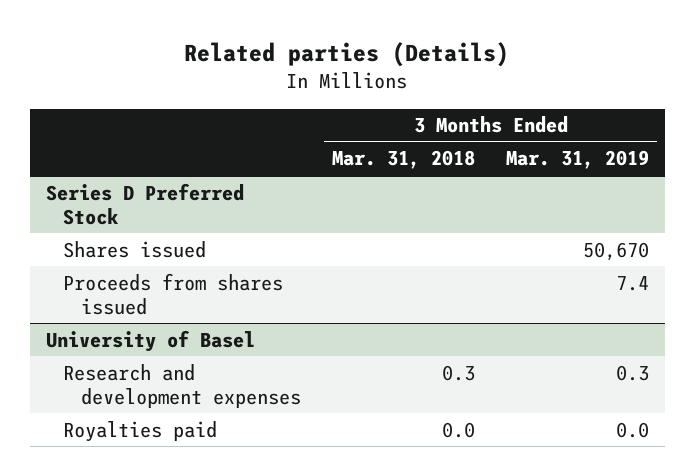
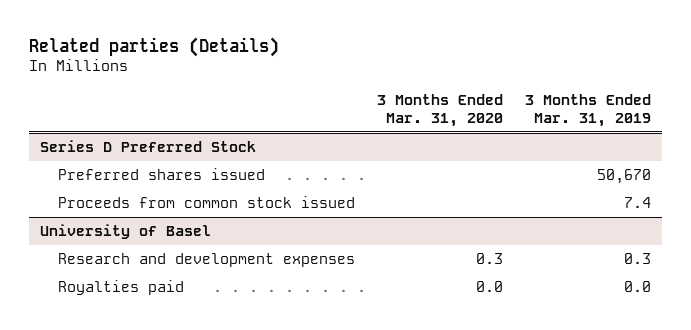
[331,150,475,170] Mar. 31, 2018 -> none
none -> [376,94,503,128] 3 Months Ended Mar. 31, 2020
[63,240,207,258] Shares issued -> [57,167,265,180] Preferred shares issued
[63,272,284,315] Proceeds from shares issued -> [57,195,355,208] Proceeds from common stock issued

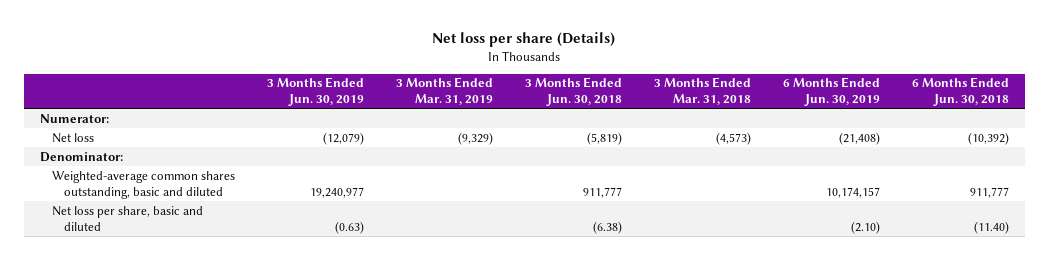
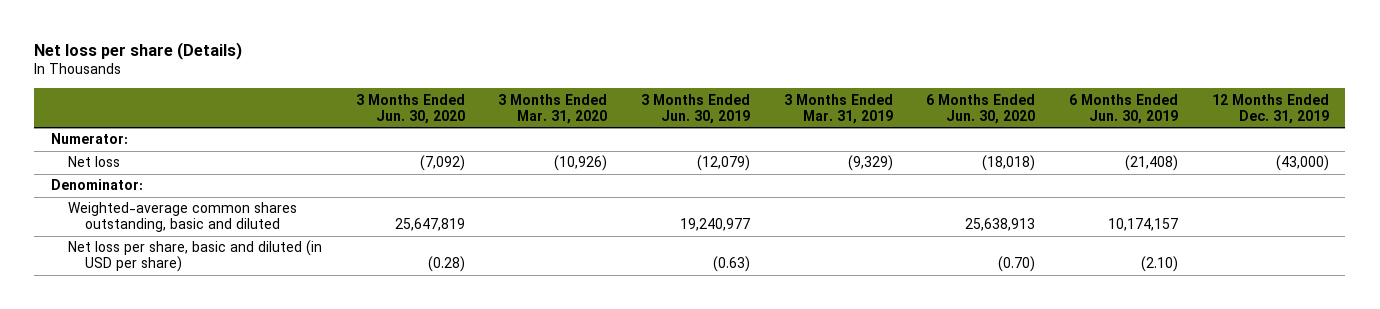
[524,77,622,107] 3 Months Ended Jun. 30, 2018 -> none
[653,77,751,106] 3 Months Ended Mar. 31, 2018 -> none
[911,77,1009,107] 6 Months Ended Jun. 30, 2018 -> none
none -> [355,93,465,124] 3 Months Ended Jun. 30, 2020
none -> [498,93,608,124] 3 Months Ended Mar. 31, 2020
none -> [926,93,1036,124] 6 Months Ended Jun. 30, 2020
none -> [1211,93,1329,124] 12 Months Ended Dec. 31, 2019
[51,205,203,231] Net loss per share, basic and diluted -> [67,240,322,273] Net loss per share, basic and diluted (in USD per share)

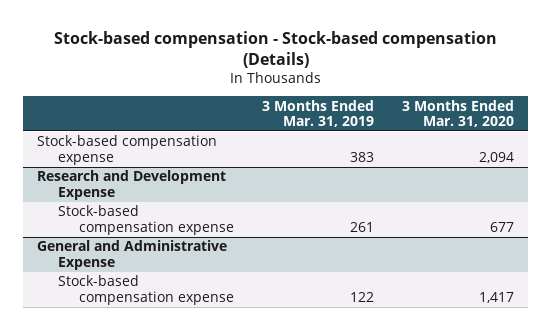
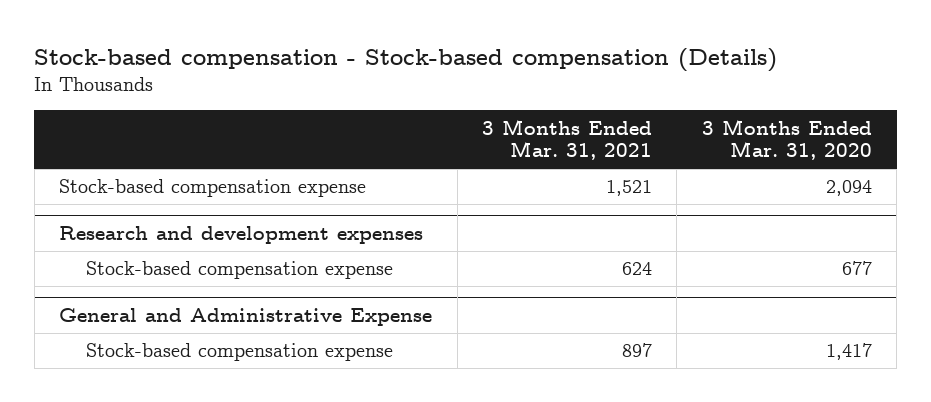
[262,99,375,128] 3 Months Ended Mar. 31, 2019 -> none
none -> [482,118,653,161] 3 Months Ended Mar. 31, 2021
[37,170,227,200] Research and Development Expense -> [59,225,424,244] Research and development expenses

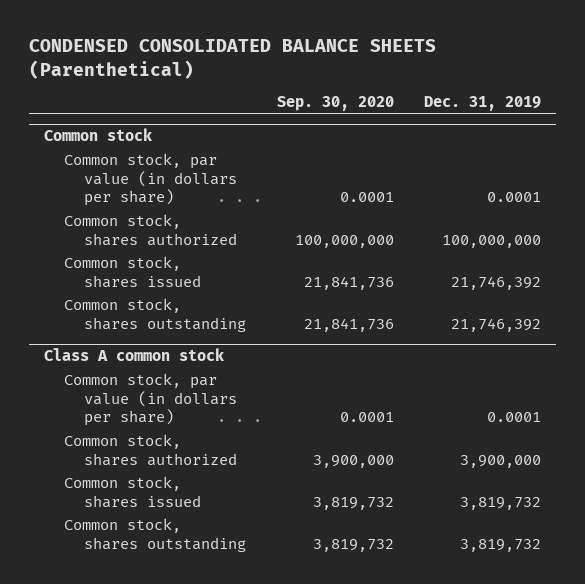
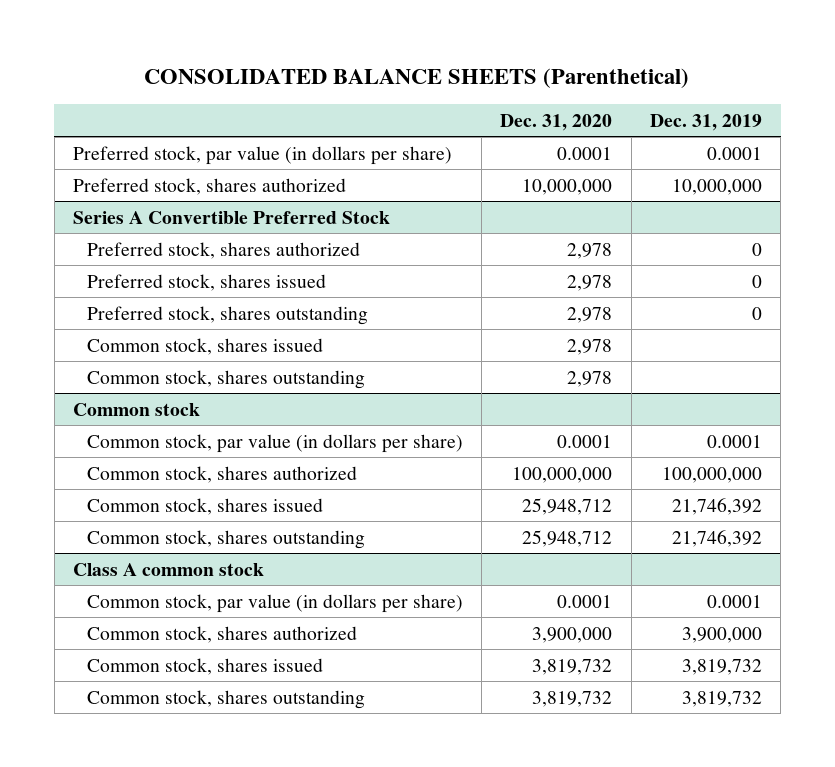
[28,39,436,79] CONDENSED CONSOLIDATED BALANCE SHEETS (Parenthetical) -> [144,68,690,89] CONSOLIDATED BALANCE SHEETS (Parenthetical)
[276,96,394,112] Sep. 30, 2020 -> none
none -> [500,113,613,131] Dec. 31, 2020
none -> [72,145,452,165] Preferred stock, par value (in dollars per share)
none -> [72,177,346,195] Preferred stock, shares authorized
none -> [72,210,390,224] Series A Convertible Preferred Stock
none -> [86,241,360,259] Preferred stock, shares authorized
none -> [86,273,326,291] Preferred stock, shares issued
none -> [86,305,368,325] Preferred stock, shares outstanding
none -> [86,337,323,355] Common stock, shares issued
none -> [86,369,365,389] Common stock, shares outstanding

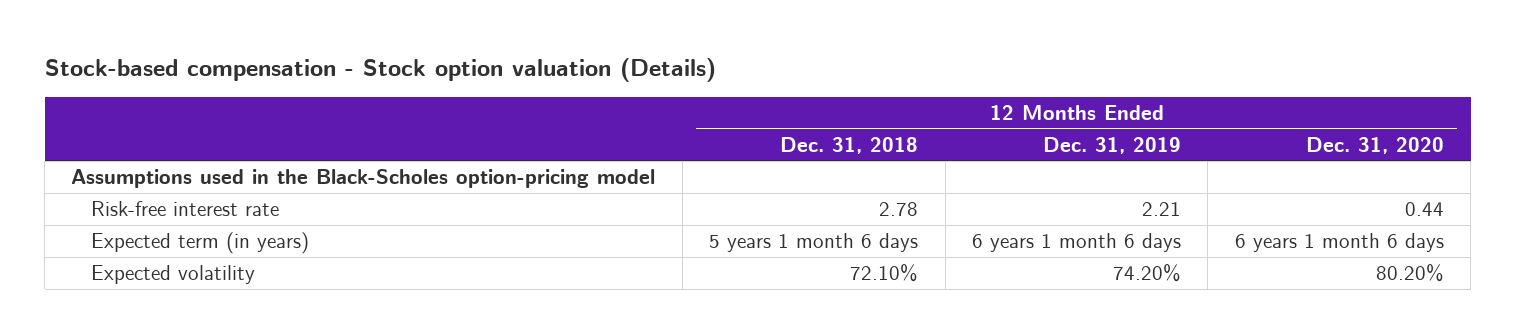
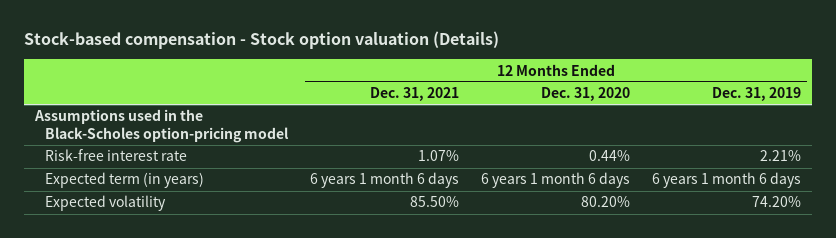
[780,136,919,154] Dec. 31, 2018 -> none
none -> [370,87,460,102] Dec. 31, 2021
[1142,202,1182,217] 2.21 -> [760,150,802,162] 2.21%
[1404,202,1444,217] 0.44 -> [589,150,631,162] 0.44%

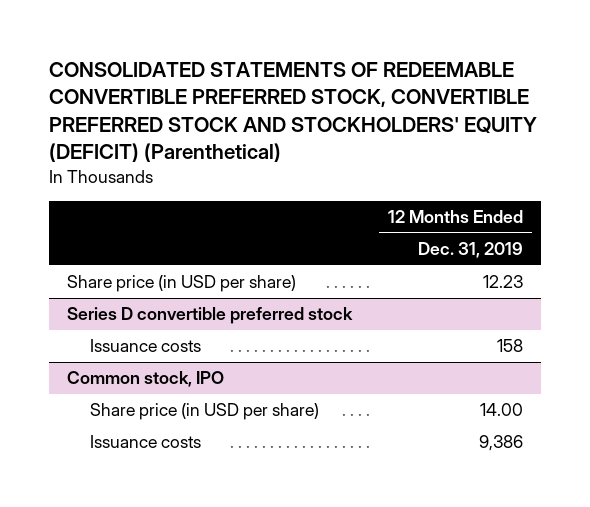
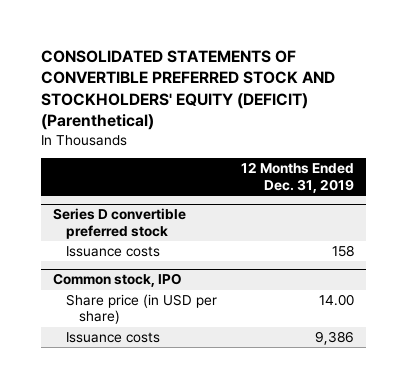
[49,61,538,163] CONSOLIDATED STATEMENTS OF REDEEMABLE CONVERTIBLE PREFERRED STOCK, CONVERTIBLE PREFERRED STOCK AND STOCKHOLDERS' EQUITY (DEFICIT) (Parenthetical) -> [40,49,335,131] CONSOLIDATED STATEMENTS OF CONVERTIBLE PREFERRED STOCK AND STOCKHOLDERS' EQUITY (DEFICIT) (Parenthetical)
[67,275,297,293] Share price (in USD per share) -> none

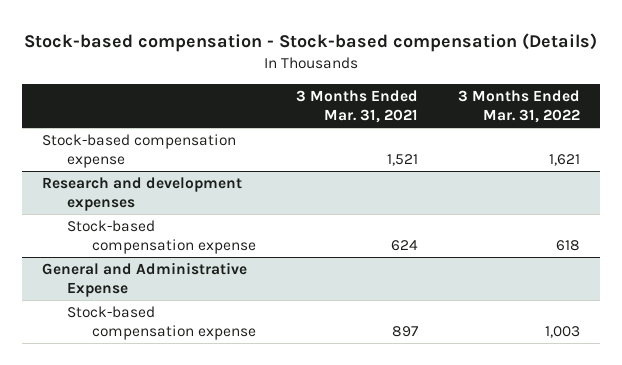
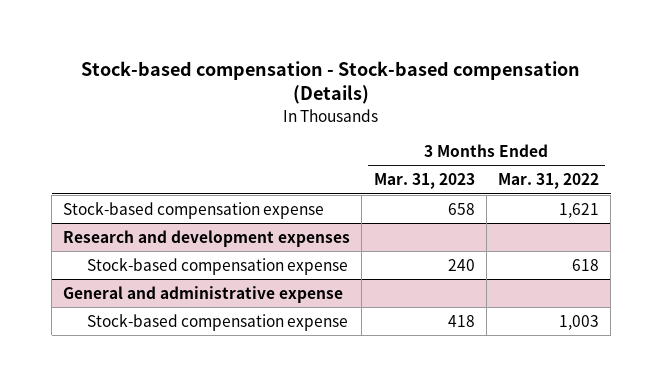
[295,89,418,123] 3 Months Ended Mar. 31, 2021 -> none
none -> [373,173,475,190] Mar. 31, 2023
[42,262,248,298] General and Administrative Expense -> [63,285,344,303] General and administrative expense

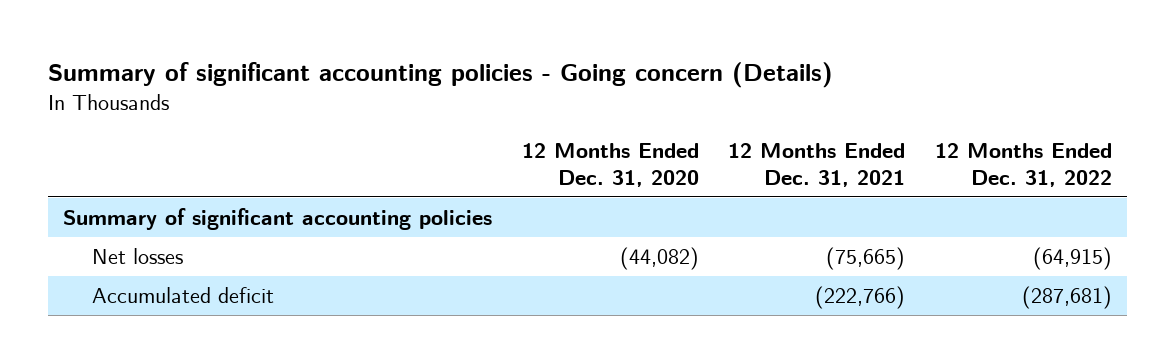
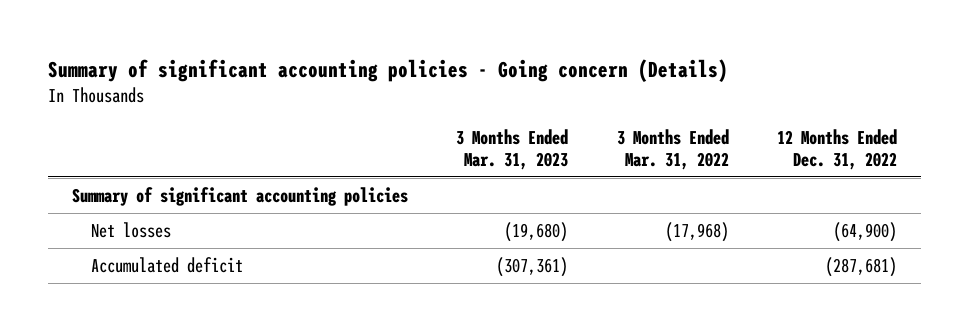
[521,142,699,187] 12 Months Ended Dec. 31, 2020 -> none
[728,142,906,187] 12 Months Ended Dec. 31, 2021 -> none
none -> [456,128,569,170] 3 Months Ended Mar. 31, 2023
none -> [616,128,729,170] 3 Months Ended Mar. 31, 2022
[1032,246,1112,270] (64,915) -> [832,221,897,242] (64,900)

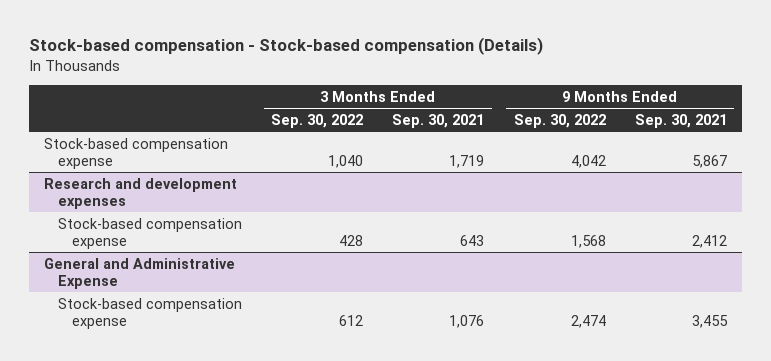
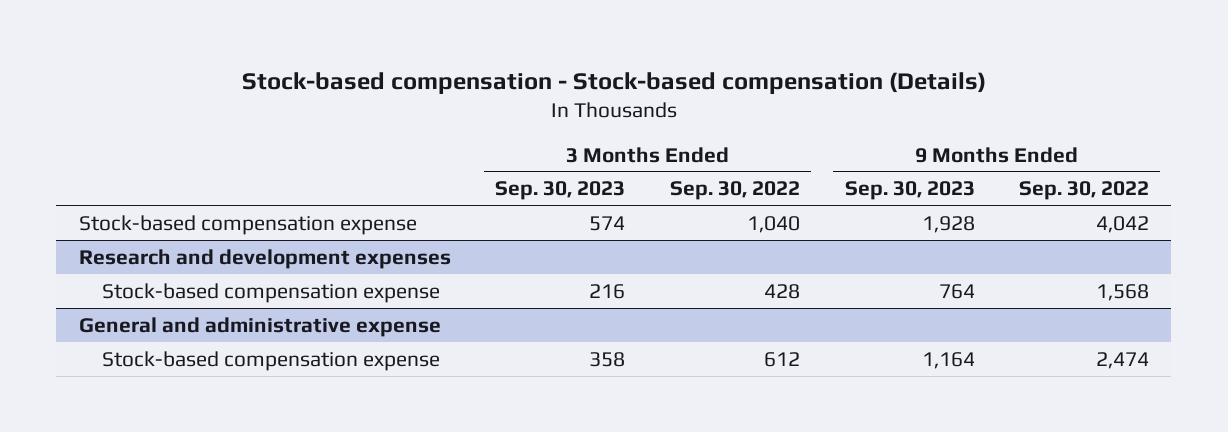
[392,114,485,129] Sep. 30, 2021 -> none
[635,114,728,129] Sep. 30, 2021 -> none
none -> [495,181,626,201] Sep. 30, 2023
none -> [844,181,975,201] Sep. 30, 2023
[43,257,235,290] General and Administrative Expense -> [78,316,441,337] General and administrative expense

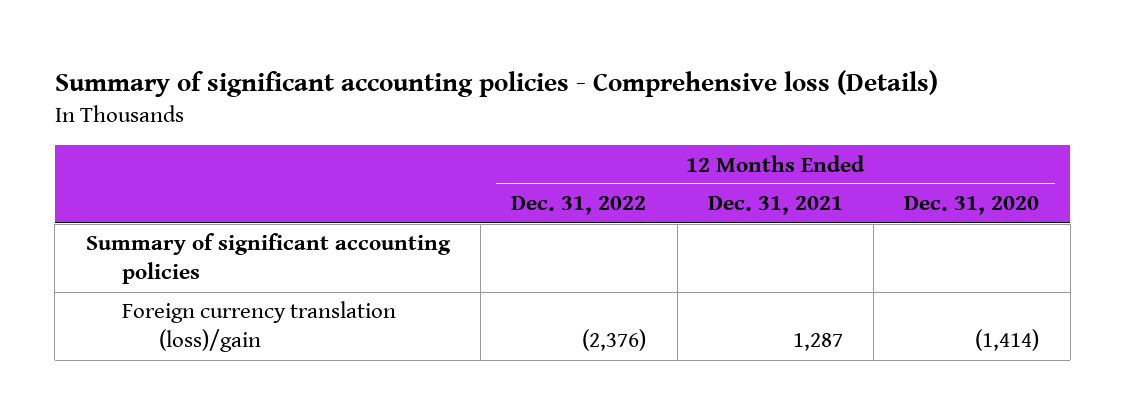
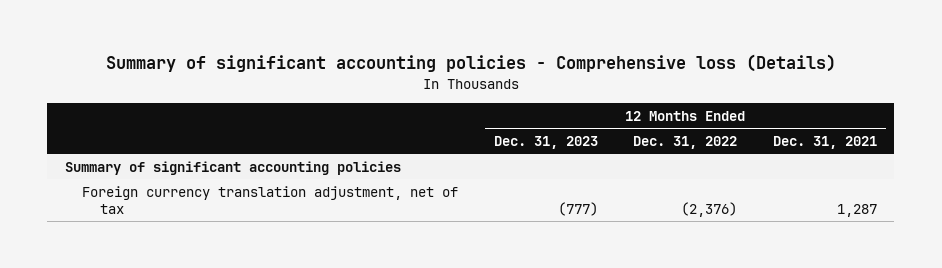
[904,196,1040,216] Dec. 31, 2020 -> none
none -> [493,135,598,149] Dec. 31, 2023
[122,301,397,353] Foreign currency translation (loss)/gain -> [82,185,459,214] Foreign currency translation adjustment, net of tax

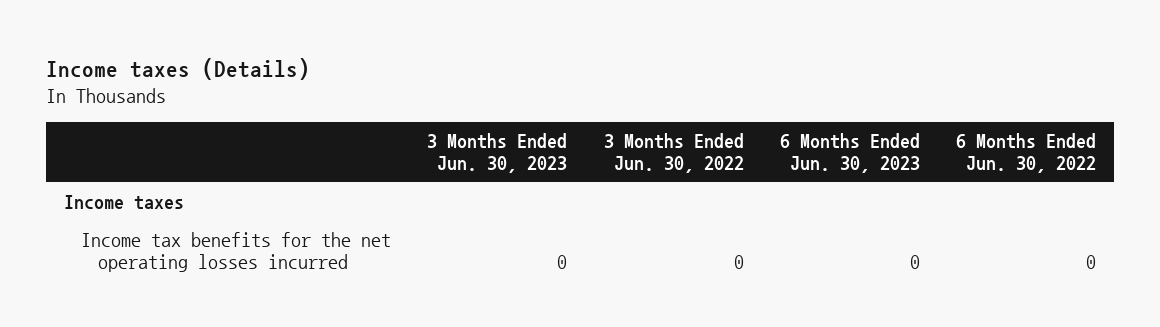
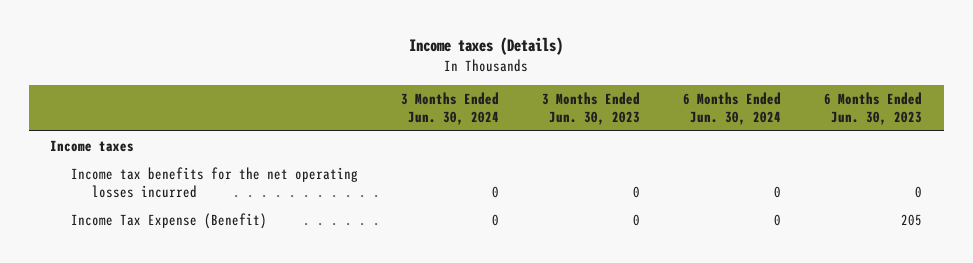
[603,132,744,173] 3 Months Ended Jun. 30, 2022 -> none
[955,132,1096,173] 6 Months Ended Jun. 30, 2022 -> none
none -> [401,92,500,126] 3 Months Ended Jun. 30, 2024
none -> [683,92,782,126] 6 Months Ended Jun. 30, 2024
none -> [71,213,268,230] Income Tax Expense (Benefit)

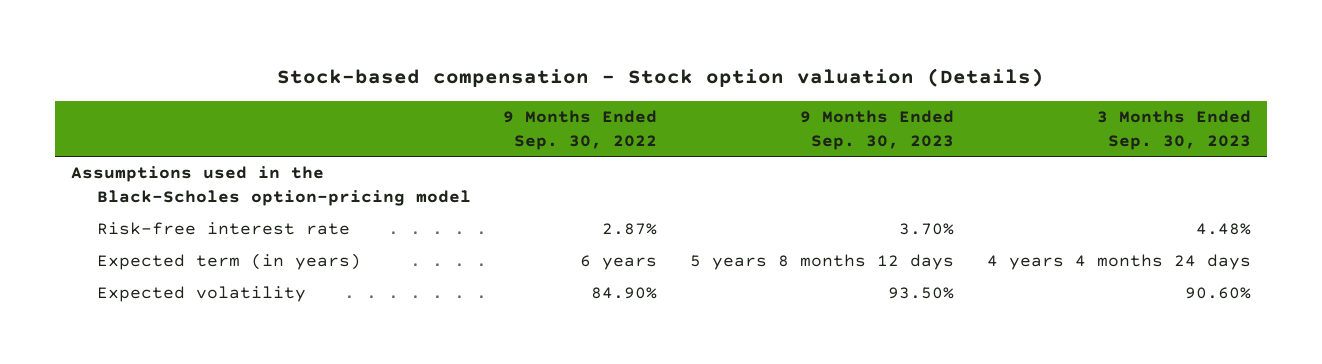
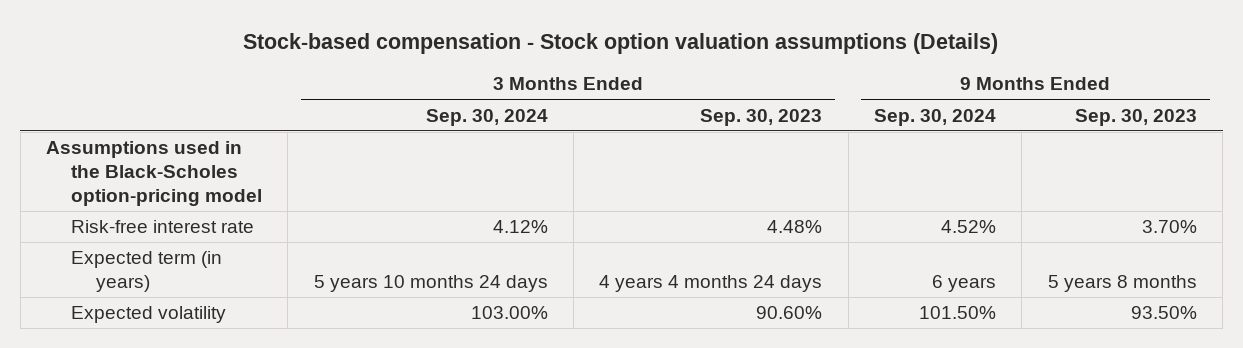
[276,67,1044,87] Stock-based compensation - Stock option valuation (Details) -> [243,33,999,55] Stock-based compensation - Stock option valuation assumptions (Details)
[503,110,658,150] 9 Months Ended Sep. 30, 2022 -> none
none -> [425,108,548,126] Sep. 30, 2024
none -> [874,108,997,126] Sep. 30, 2024
[689,254,954,271] 5 years 8 months 12 days -> [1047,275,1197,293] 5 years 8 months

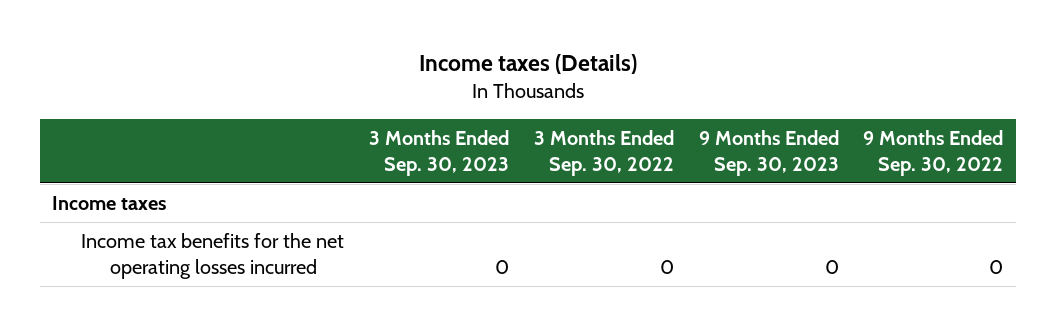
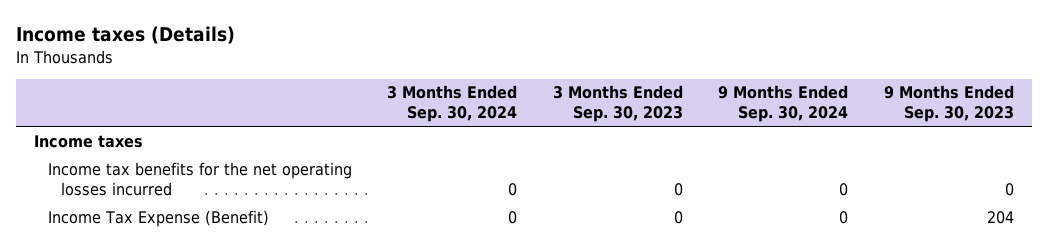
[533,129,674,176] 3 Months Ended Sep. 30, 2022 -> none
[863,129,1004,176] 9 Months Ended Sep. 30, 2022 -> none
none -> [387,85,518,123] 3 Months Ended Sep. 30, 2024
none -> [718,85,849,123] 9 Months Ended Sep. 30, 2024
none -> [47,209,269,227] Income Tax Expense (Benefit)

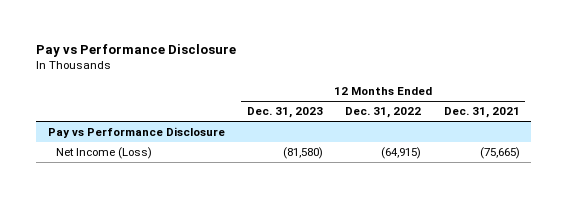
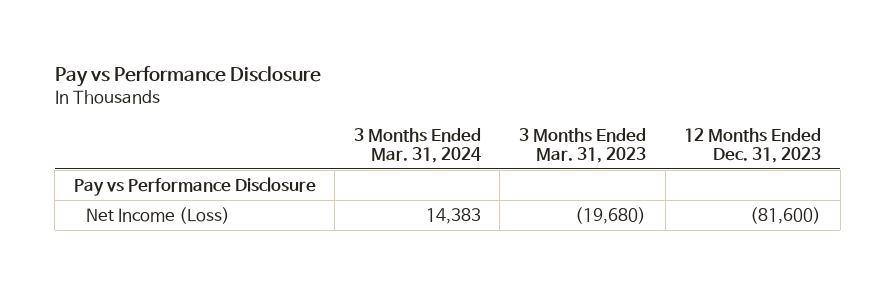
[345,107,422,119] Dec. 31, 2022 -> none
[443,107,520,119] Dec. 31, 2021 -> none
none -> [353,127,481,164] 3 Months Ended Mar. 31, 2024
none -> [519,127,647,164] 3 Months Ended Mar. 31, 2023
[282,147,323,160] (81,580) -> [750,206,822,224] (81,600)

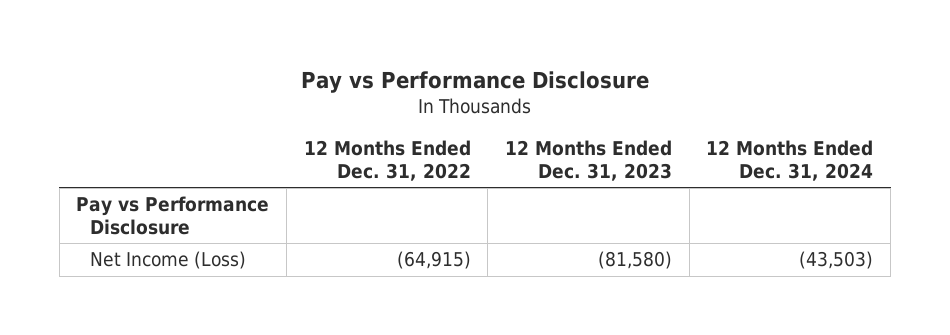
[353,127,481,164] 3 Months Ended Mar. 31, 2024 -> none
[519,127,647,164] 3 Months Ended Mar. 31, 2023 -> none
none -> [303,140,471,181] 12 Months Ended Dec. 31, 2022
none -> [706,140,874,181] 12 Months Ended Dec. 31, 2024
[750,206,822,224] (81,600) -> [597,251,672,270] (81,580)

